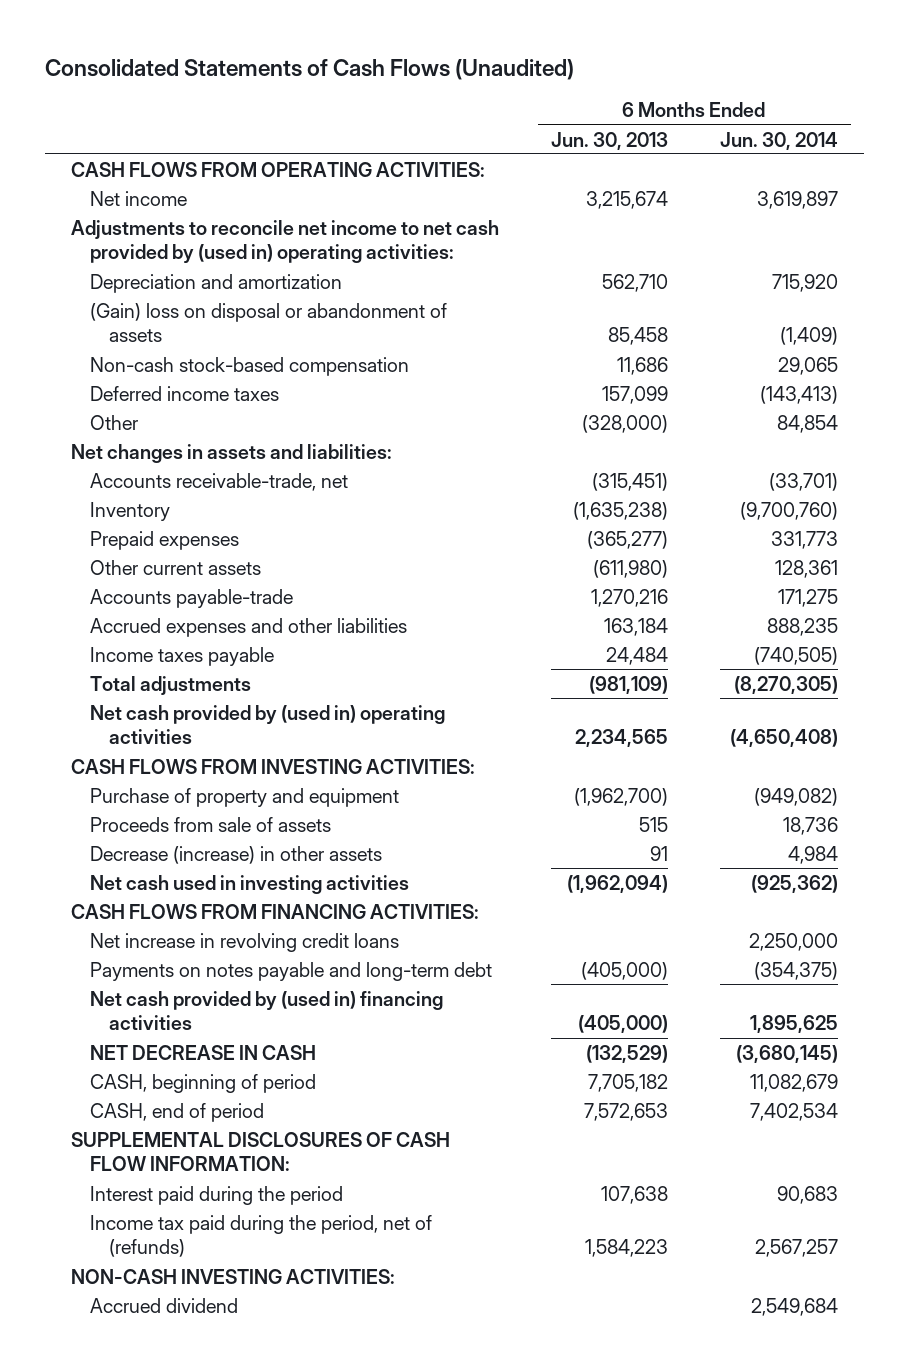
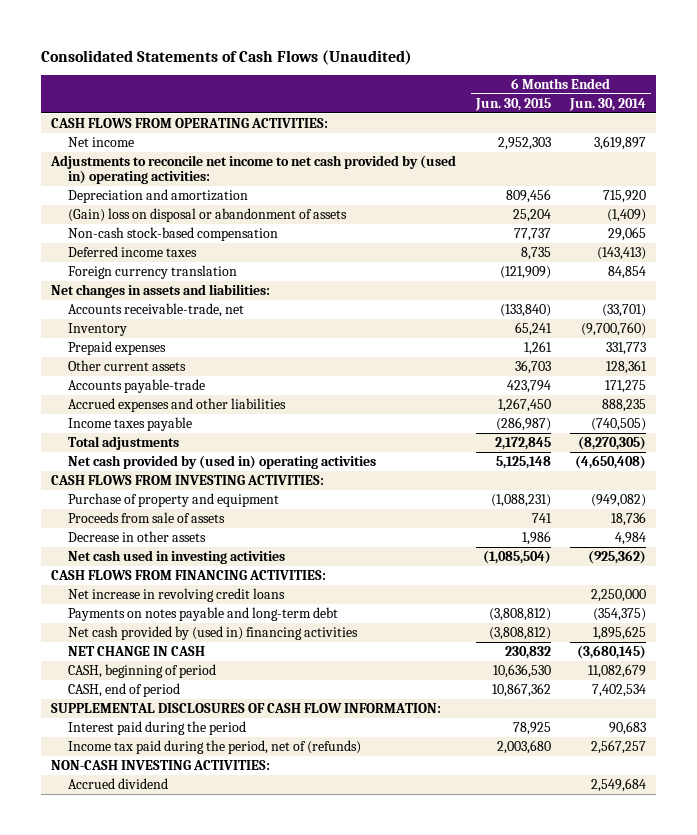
[550,131,668,150] Jun. 30, 2013 -> none
none -> [474,97,551,111] Jun. 30, 2015
[90,414,139,430] Other -> [68,264,238,279] Foreign currency translation
[90,845,383,864] Decrease (increase) in other assets -> [68,530,207,542] Decrease in other assets
[90,1044,317,1060] NET DECREASE IN CASH -> [68,645,206,656] NET CHANGE IN CASH

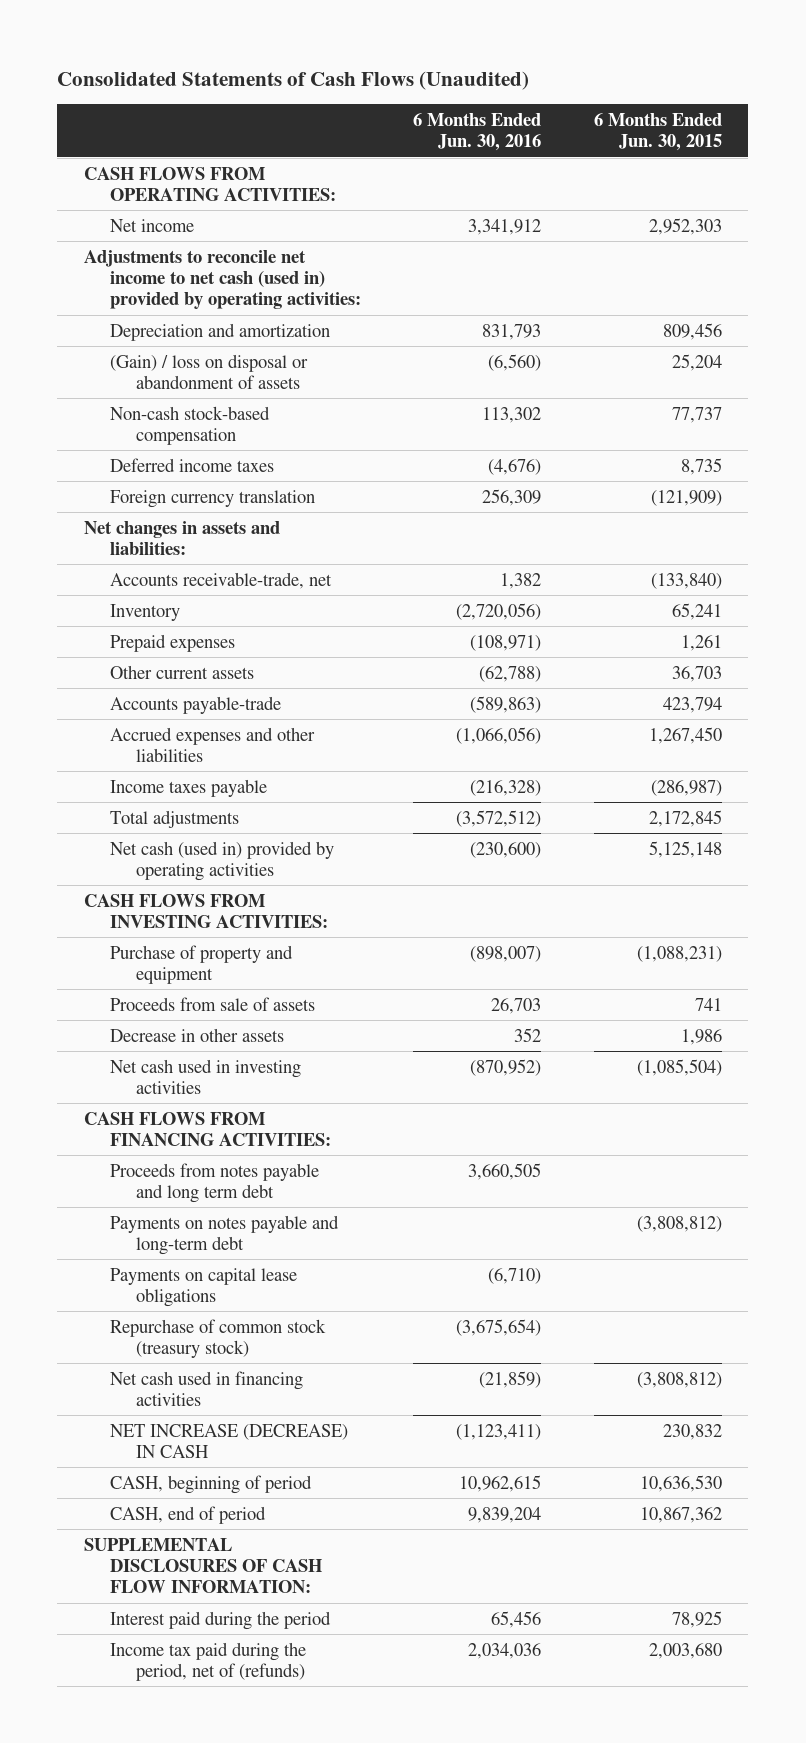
[569,97,647,111] Jun. 30, 2014 -> none
none -> [413,112,542,152] 6 Months Ended Jun. 30, 2016
[50,154,457,185] Adjustments to reconcile net income to net cash provided by (used in) operating activities: -> [83,249,361,310] Adjustments to reconcile net income to net cash (used in) provided by operating activities:
[68,207,348,222] (Gain) loss on disposal or abandonment of assets -> [109,353,308,389] (Gain) / loss on disposal or abandonment of assets
[68,454,377,469] Net cash provided by (used in) operating activities -> [109,840,334,881] Net cash (used in) provided by operating activities
[68,587,286,602] Net increase in revolving credit loans -> none
none -> [109,1162,319,1203] Proceeds from notes payable and long term debt
none -> [109,1267,297,1307] Payments on capital lease obligations
none -> [109,1318,326,1358] Repurchase of common stock (treasury stock)
[68,625,359,640] Net cash provided by (used in) financing activities -> [109,1370,303,1406] Net cash used in financing activities
[68,645,206,656] NET CHANGE IN CASH -> [109,1423,348,1458] NET INCREASE (DECREASE) IN CASH
[51,759,271,770] NON-CASH INVESTING ACTIVITIES: -> none
[68,777,169,789] Accrued dividend -> none

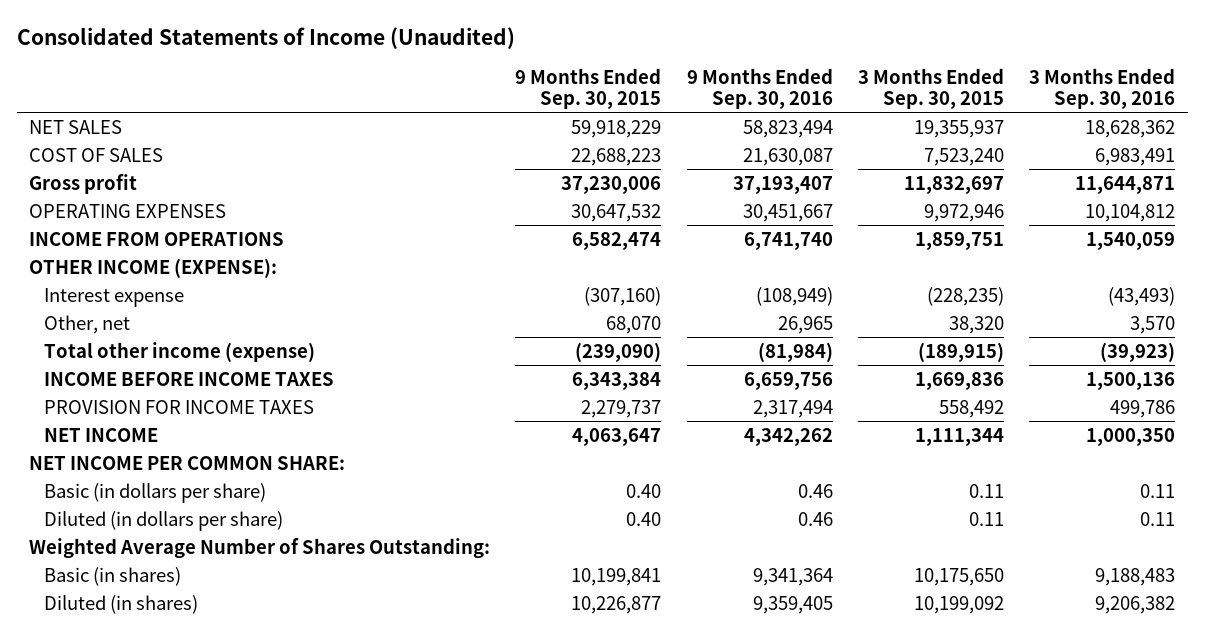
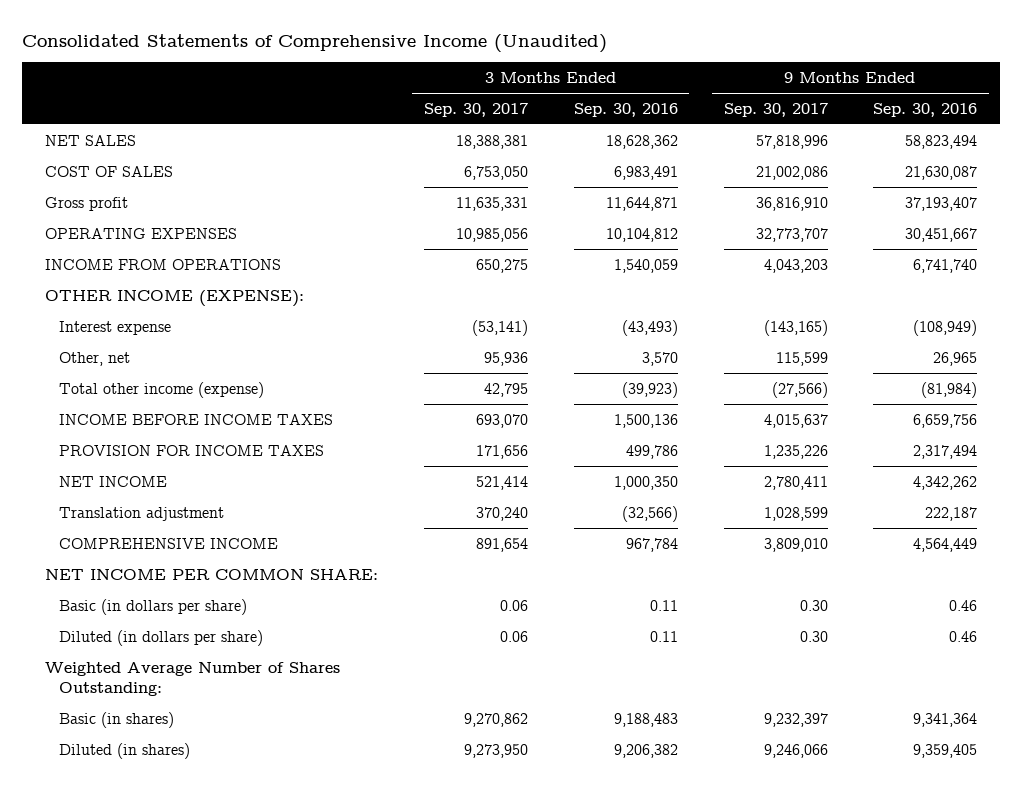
[16,26,515,49] Consolidated Statements of Income (Unaudited) -> [22,33,608,53] Consolidated Statements of Comprehensive Income (Unaudited)
[515,67,662,109] 9 Months Ended Sep. 30, 2015 -> none
[858,67,1005,109] 3 Months Ended Sep. 30, 2015 -> none
none -> [423,102,528,117] Sep. 30, 2017
none -> [723,102,828,117] Sep. 30, 2017
none -> [59,506,225,521] Translation adjustment
none -> [59,537,279,549] COMPREHENSIVE INCOME

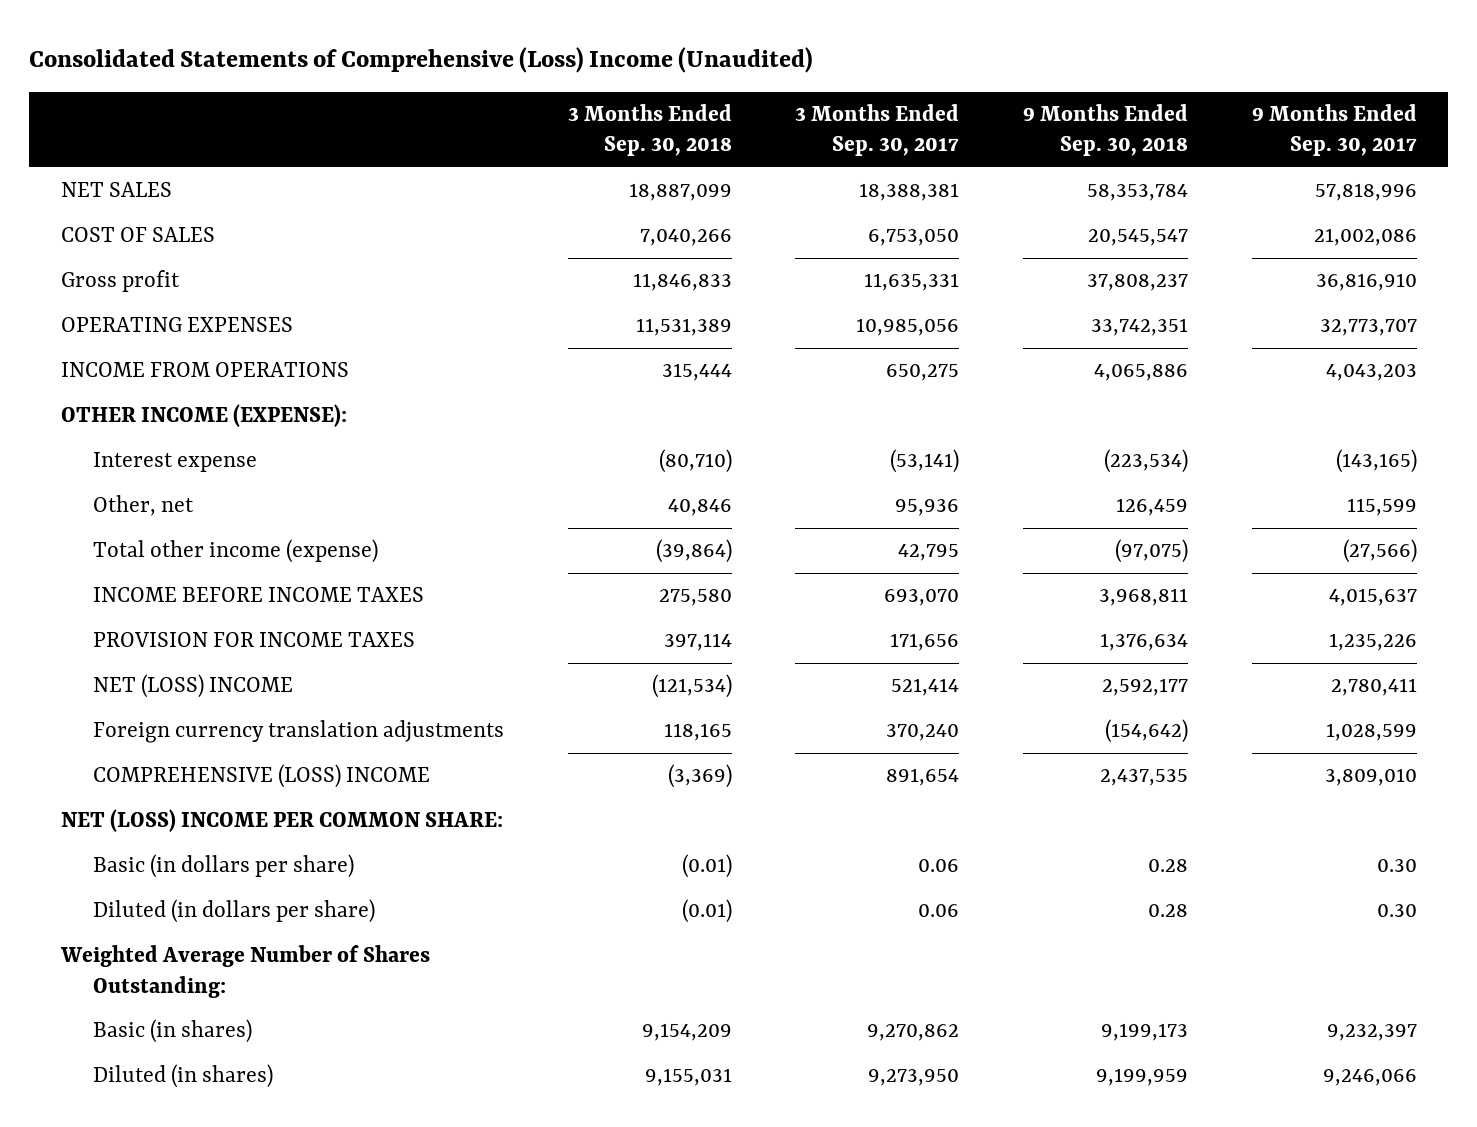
[22,33,608,53] Consolidated Statements of Comprehensive Income (Unaudited) -> [29,47,814,74] Consolidated Statements of Comprehensive (Loss) Income (Unaudited)
[573,102,678,117] Sep. 30, 2016 -> none
[873,102,978,117] Sep. 30, 2016 -> none
none -> [567,103,732,157] 3 Months Ended Sep. 30, 2018
none -> [1022,103,1188,157] 9 Months Ended Sep. 30, 2018
[59,475,168,487] NET INCOME -> [92,674,293,699] NET (LOSS) INCOME
[59,506,225,521] Translation adjustment -> [92,720,504,744] Foreign currency translation adjustments
[59,537,279,549] COMPREHENSIVE INCOME -> [92,764,430,789] COMPREHENSIVE (LOSS) INCOME
[45,568,379,580] NET INCOME PER COMMON SHARE: -> [60,809,503,833] NET (LOSS) INCOME PER COMMON SHARE:

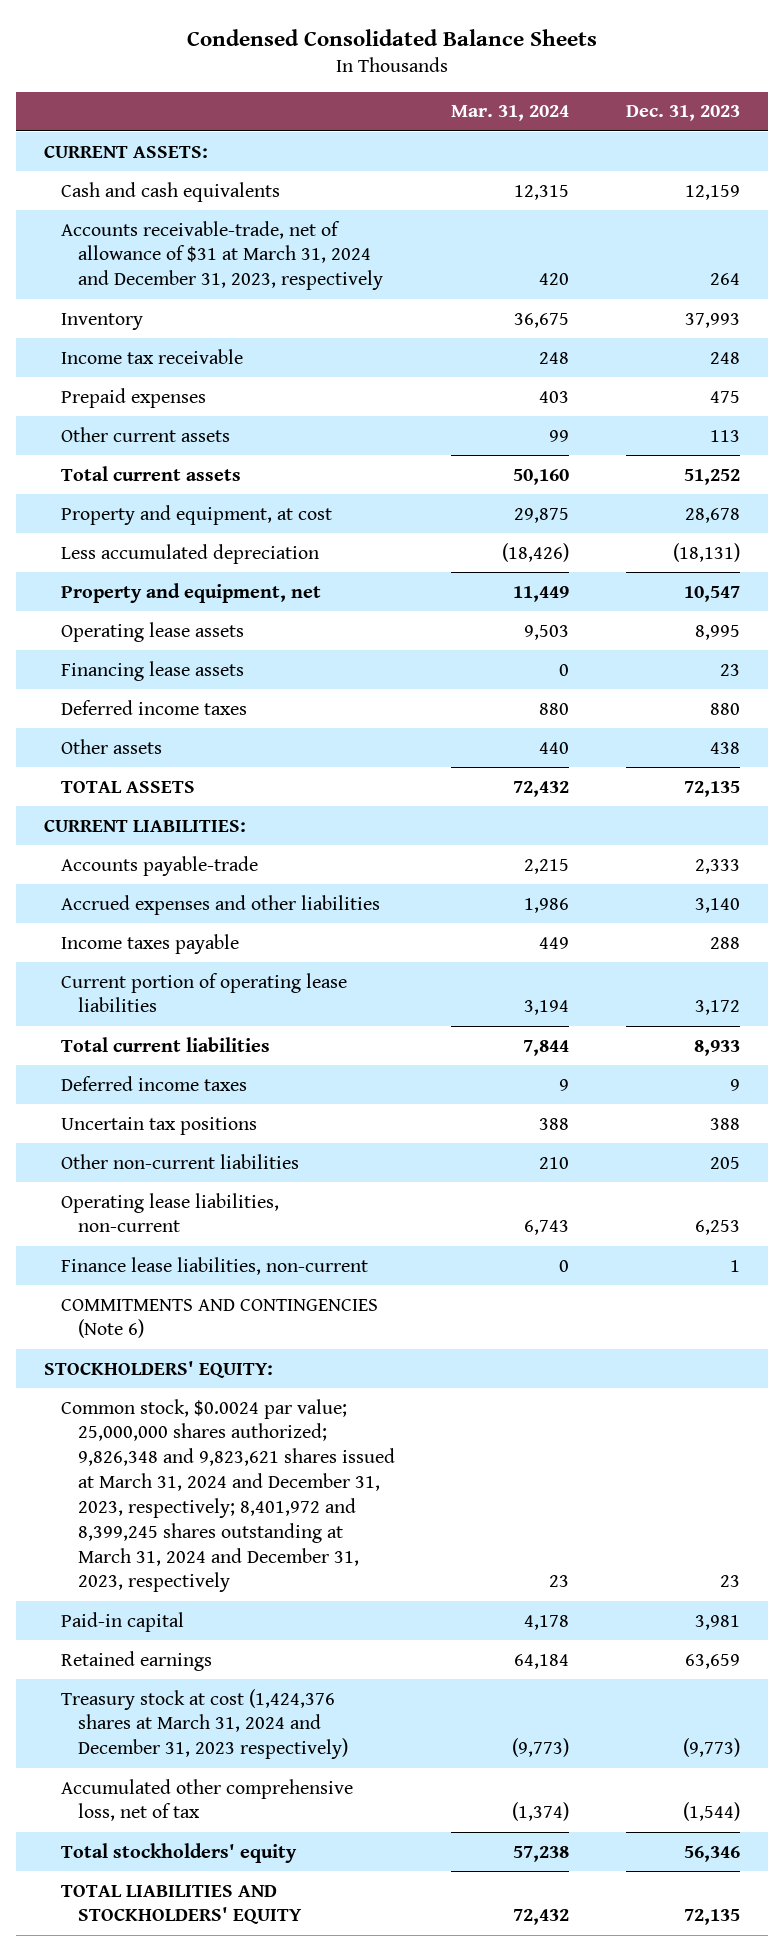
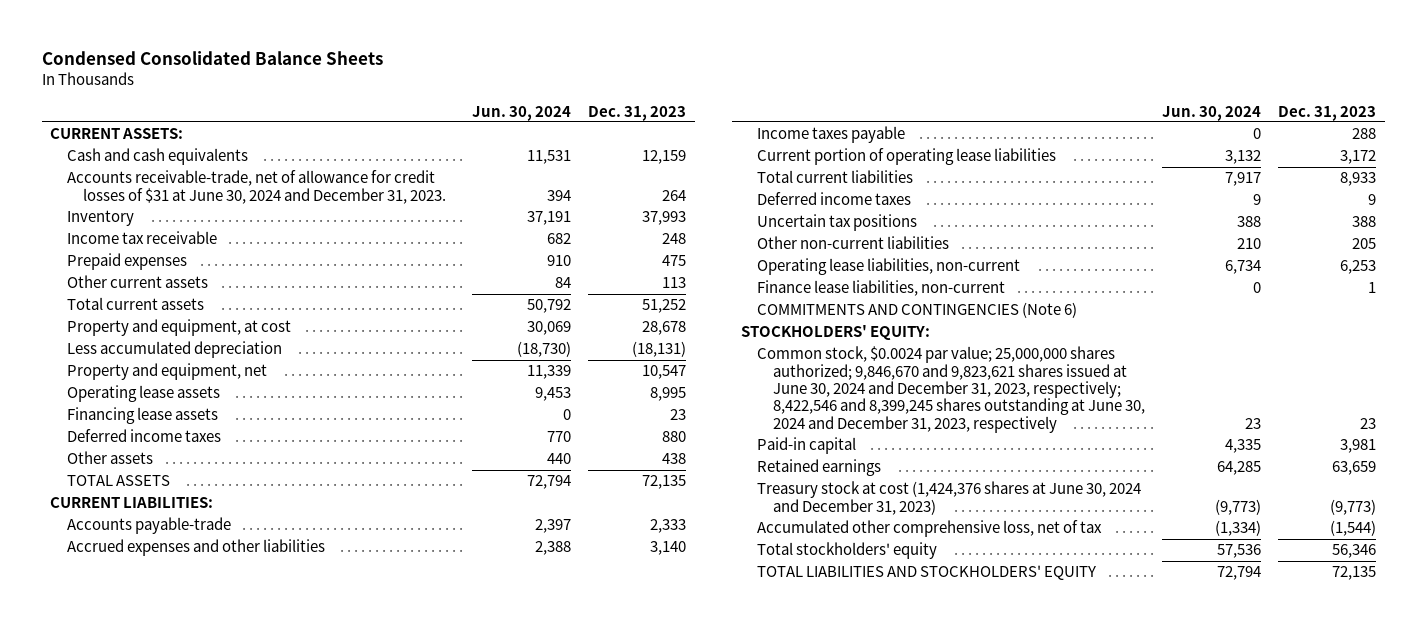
[451,105,570,122] Mar. 31, 2024 -> none
none -> [471,105,571,121] Jun. 30, 2024
[61,220,383,291] Accounts receivable-trade, net of allowance of $31 at March 31, 2024 and December 31, 2023, respectively -> [66,170,446,204] Accounts receivable-trade, net of allowance for credit losses of $31 at June 30, 2024 and December 31, 2023.
[61,1398,395,1593] Common stock, $0.0024 par value; 25,000,000 shares authorized; 9,826,348 and 9,823,621 shares issued at March 31, 2024 and December 31, 2023, respectively; 8,401,972 and 8,399,245 shares outstanding at March 31, 2024 and December 31, 2023, respectively -> [756,346,1145,433] Common stock, $0.0024 par value; 25,000,000 shares authorized; 9,846,670 and 9,823,621 shares issued at June 30, 2024 and December 31, 2023, respectively; 8,422,546 and 8,399,245 shares outstanding at June 30, 2024 and December 31, 2023, respectively
[61,1688,348,1760] Treasury stock at cost (1,424,376 shares at March 31, 2024 and December 31, 2023 respectively) -> [756,481,1141,515] Treasury stock at cost (1,424,376 shares at June 30, 2024 and December 31, 2023)

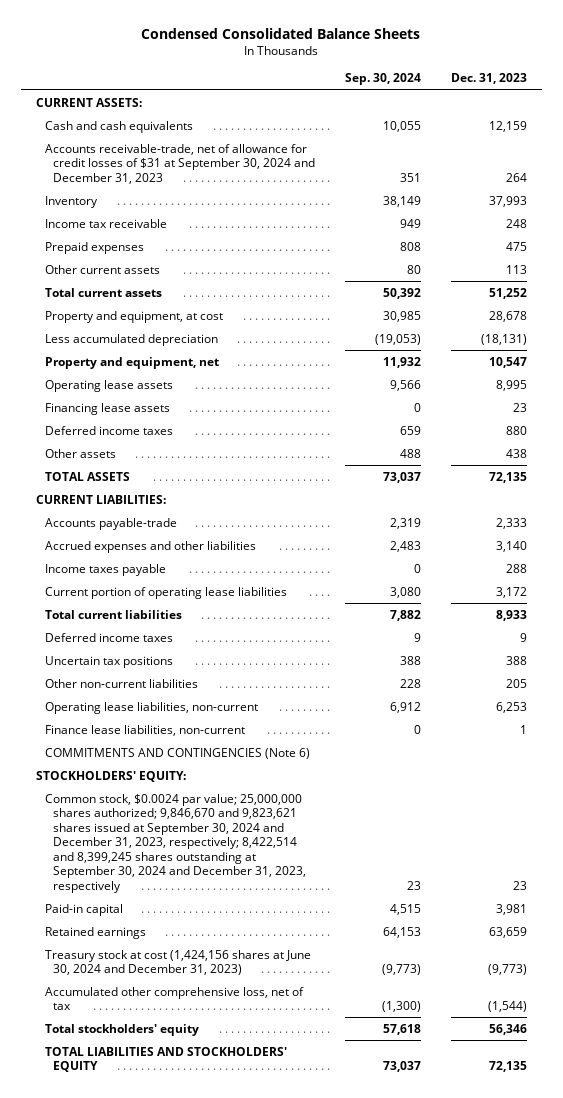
[471,105,571,121] Jun. 30, 2024 -> none
none -> [345,73,422,86] Sep. 30, 2024
[66,170,446,204] Accounts receivable-trade, net of allowance for credit losses of $31 at June 30, 2024 and December 31, 2023. -> [44,143,316,184] Accounts receivable-trade, net of allowance for credit losses of $31 at September 30, 2024 and December 31, 2023
[756,346,1145,433] Common stock, $0.0024 par value; 25,000,000 shares authorized; 9,846,670 and 9,823,621 shares issued at June 30, 2024 and December 31, 2023, respectively; 8,422,546 and 8,399,245 shares outstanding at June 30, 2024 and December 31, 2023, respectively -> [44,793,307,893] Common stock, $0.0024 par value; 25,000,000 shares authorized; 9,846,670 and 9,823,621 shares issued at September 30, 2024 and December 31, 2023, respectively; 8,422,514 and 8,399,245 shares outstanding at September 30, 2024 and December 31, 2023, respectively
[756,481,1141,515] Treasury stock at cost (1,424,376 shares at June 30, 2024 and December 31, 2023) -> [44,949,311,976] Treasury stock at cost (1,424,156 shares at June 30, 2024 and December 31, 2023)

